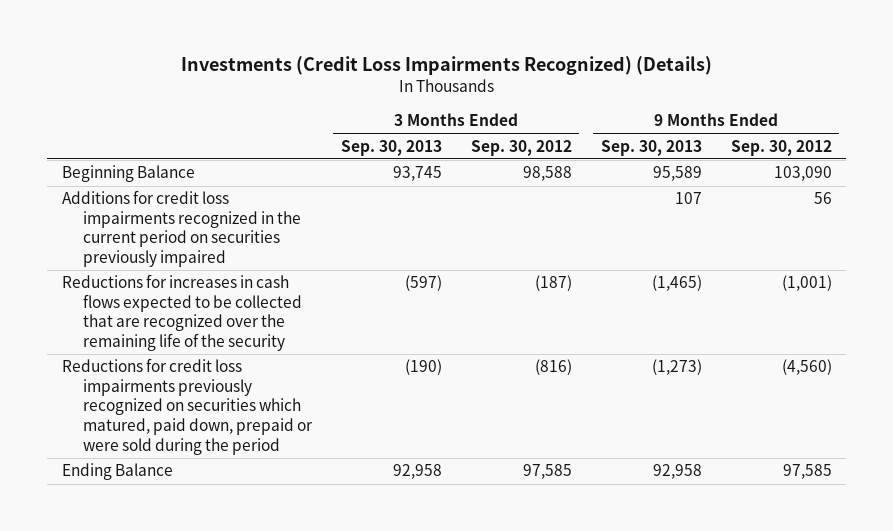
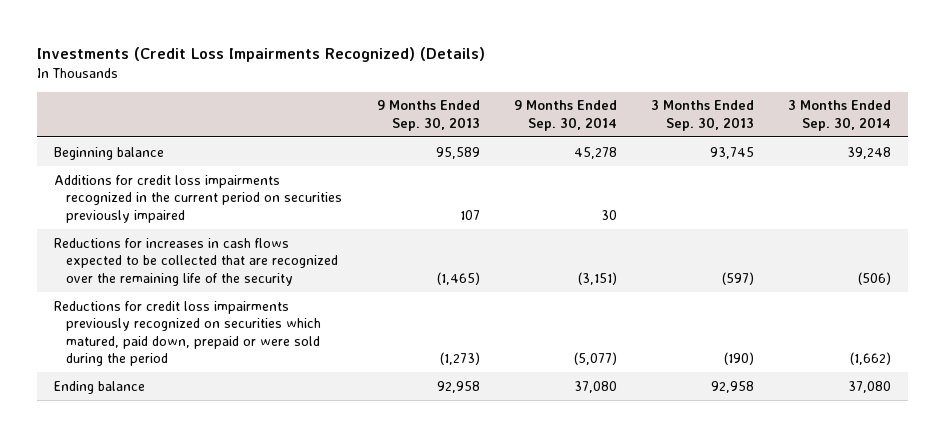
[470,139,572,156] Sep. 30, 2012 -> none
[730,139,832,156] Sep. 30, 2012 -> none
none -> [513,100,617,131] 9 Months Ended Sep. 30, 2014
none -> [788,100,892,131] 3 Months Ended Sep. 30, 2014
[61,165,195,183] Beginning Balance -> [53,146,164,160] Beginning balance
[61,463,173,481] Ending Balance -> [53,380,145,394] Ending balance

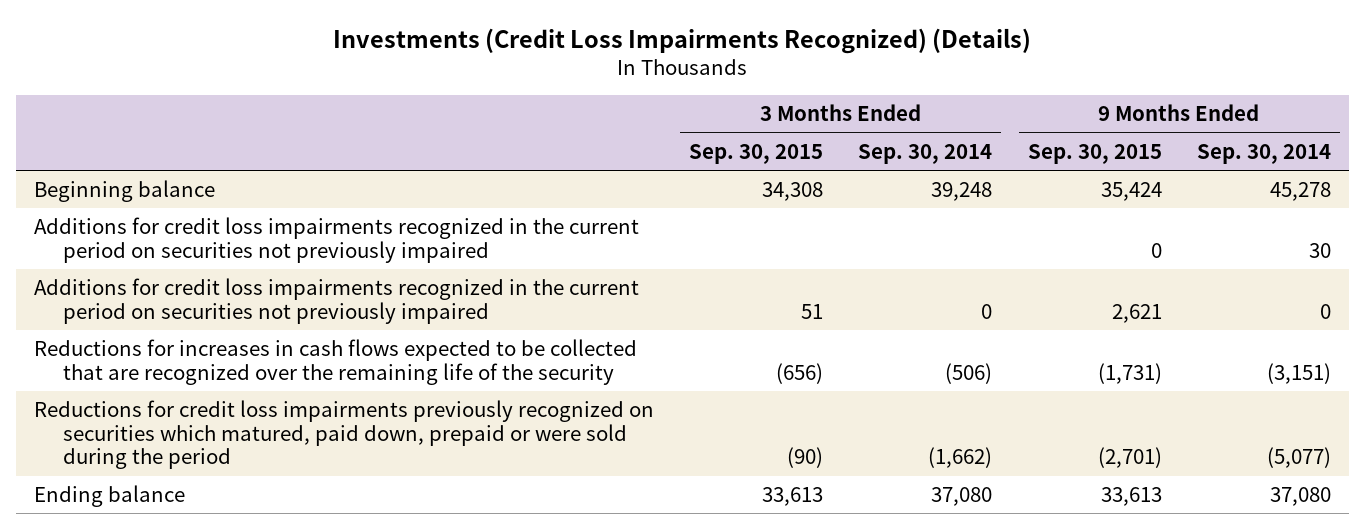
[376,100,480,131] 9 Months Ended Sep. 30, 2013 -> none
[651,100,755,131] 3 Months Ended Sep. 30, 2013 -> none
none -> [689,143,824,164] Sep. 30, 2015
none -> [1027,143,1162,164] Sep. 30, 2015
[53,174,343,223] Additions for credit loss impairments recognized in the current period on securities previously impaired -> [33,217,639,263] Additions for credit loss impairments recognized in the current period on securities not previously impaired
none -> [33,278,639,324] Additions for credit loss impairments recognized in the current period on securities not previously impaired

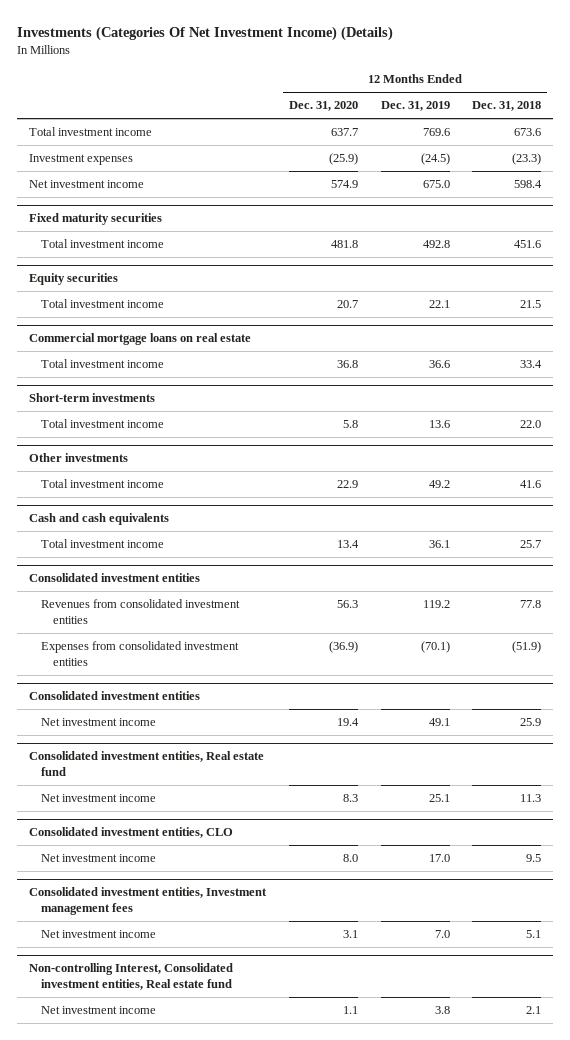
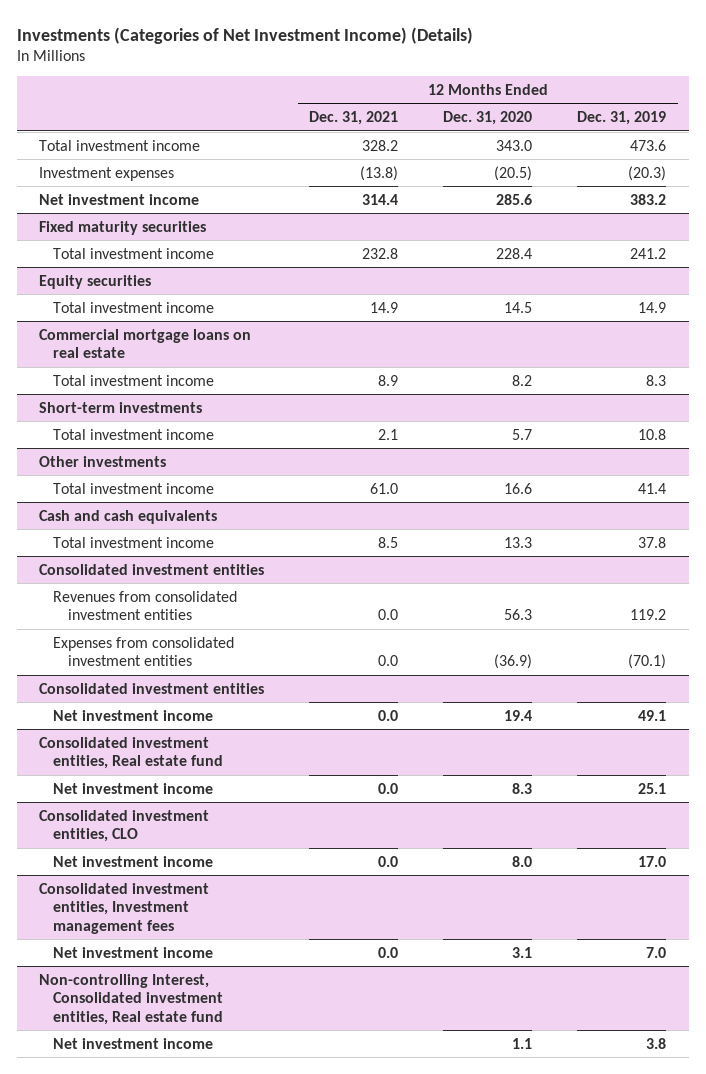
[17,25,394,41] Investments (Categories Of Net Investment Income) (Details) -> [16,26,473,44] Investments (Categories of Net Investment Income) (Details)
[472,101,542,112] Dec. 31, 2018 -> none
none -> [309,111,399,126] Dec. 31, 2021
[330,128,358,137] 637.7 -> [496,139,533,151] 343.0
[422,128,450,137] 769.6 -> [630,139,667,151] 473.6
[328,153,358,166] (25.9) -> [494,165,533,181] (20.5)
[420,153,450,166] (24.5) -> [628,165,667,181] (20.3)
[330,180,358,189] 574.9 -> [496,193,533,205] 285.6
[422,180,450,189] 675.0 -> [630,193,667,205] 383.2
[330,240,358,249] 481.8 -> [496,247,533,259] 228.4
[422,240,450,249] 492.8 -> [630,247,667,259] 241.2
[336,300,358,309] 20.7 -> [504,301,533,313] 14.5
[428,300,450,309] 22.1 -> [638,301,667,313] 14.9
[336,360,358,369] 36.8 -> [512,374,533,386] 8.2
[428,360,450,369] 36.6 -> [646,374,667,386] 8.3
[342,420,358,429] 5.8 -> [512,428,533,440] 5.7
[428,420,450,429] 13.6 -> [638,428,667,440] 10.8
[336,480,358,489] 22.9 -> [504,482,533,494] 16.6
[428,480,450,489] 49.2 -> [638,482,667,494] 41.4
[336,540,359,549] 13.4 -> [504,536,533,548] 13.3
[428,540,450,549] 36.1 -> [638,536,667,548] 37.8

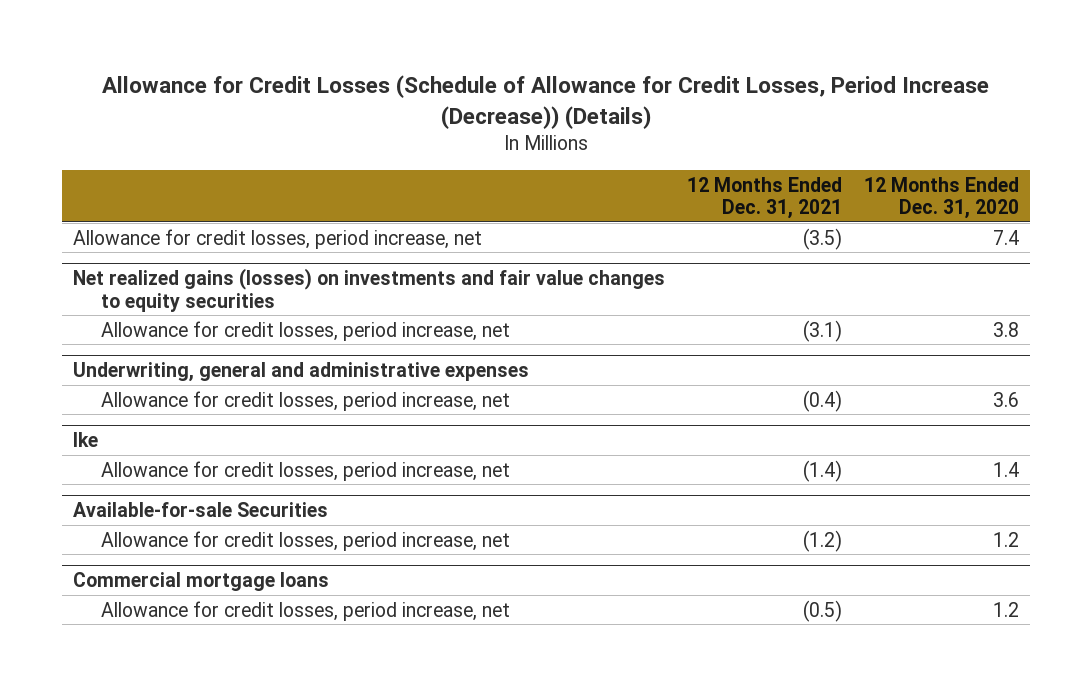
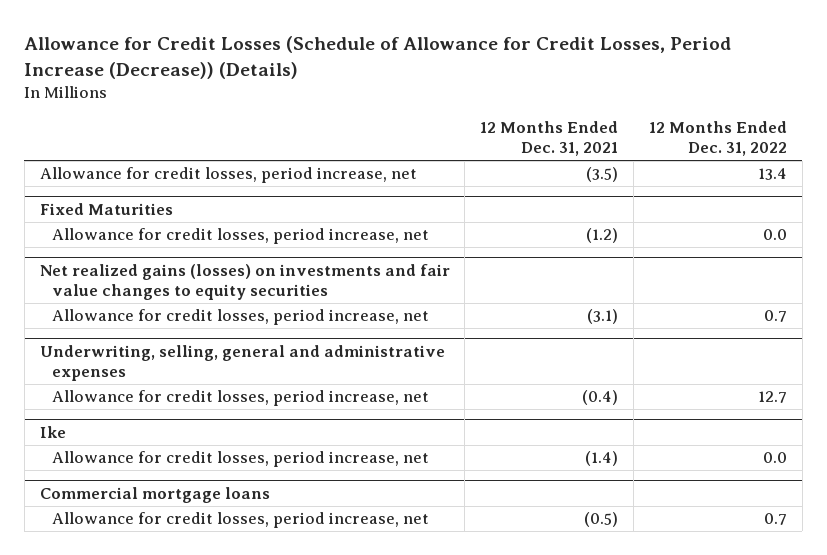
[863,176,1019,220] 12 Months Ended Dec. 31, 2020 -> none
none -> [649,120,788,157] 12 Months Ended Dec. 31, 2022
none -> [39,202,173,215] Fixed Maturities
none -> [51,228,429,245] Allowance for credit losses, period increase, net
[73,362,530,383] Underwriting, general and administrative expenses -> [39,344,445,382] Underwriting, selling, general and administrative expenses
[73,502,329,518] Available-for-sale Securities -> none
[100,530,510,551] Allowance for credit losses, period increase, net -> none

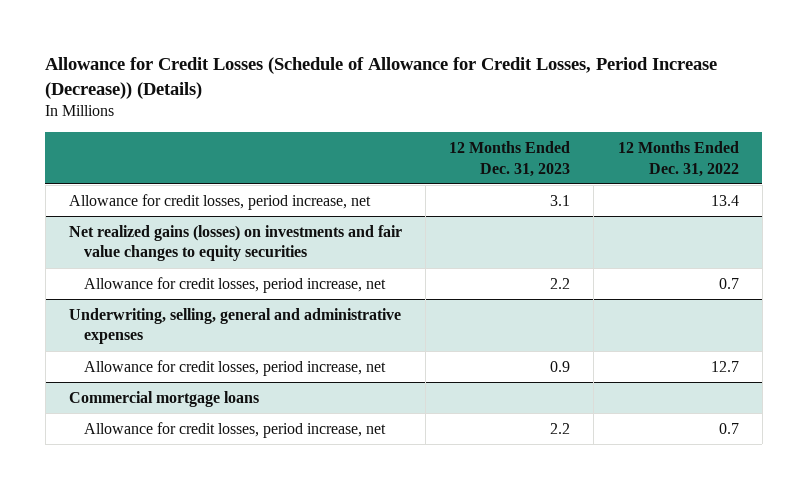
[480,120,619,157] 12 Months Ended Dec. 31, 2021 -> none
none -> [449,141,571,177] 12 Months Ended Dec. 31, 2023
[39,202,173,215] Fixed Maturities -> none
[51,228,429,245] Allowance for credit losses, period increase, net -> none
[39,425,66,438] Ike -> none
[51,451,429,468] Allowance for credit losses, period increase, net -> none

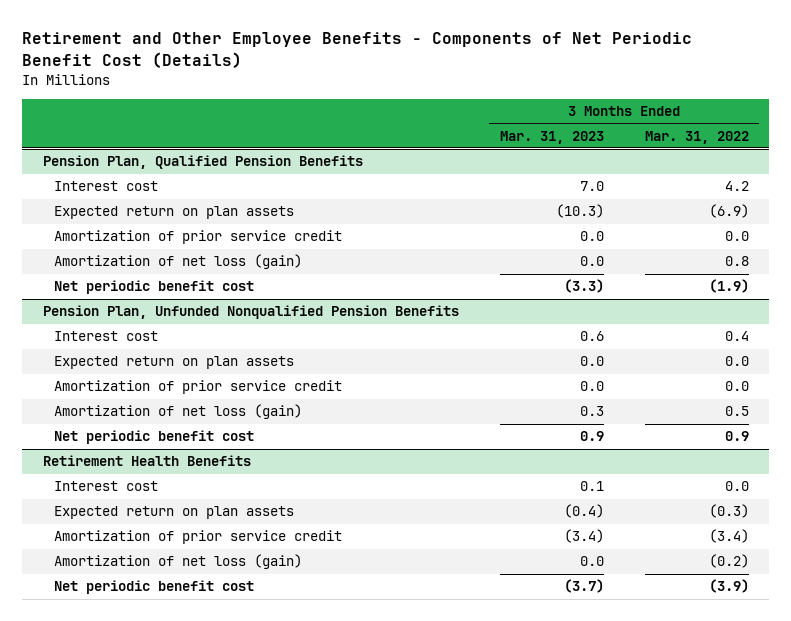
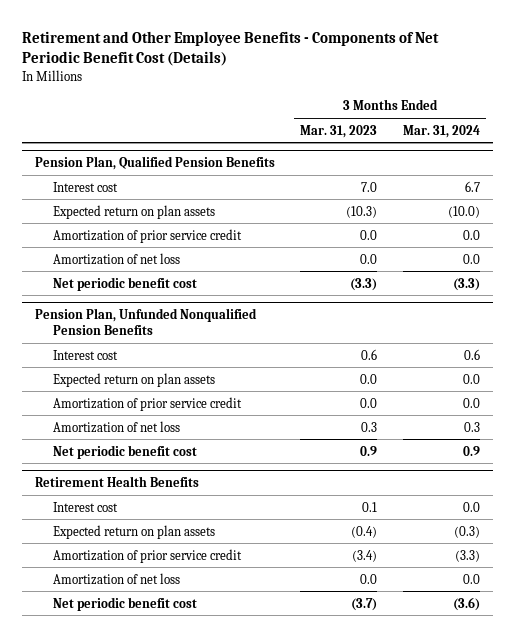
[644,130,749,144] Mar. 31, 2022 -> none
none -> [402,124,480,138] Mar. 31, 2024
[54,254,303,270] Amortization of net loss (gain) -> [52,252,180,265] Amortization of net loss
[54,404,303,420] Amortization of net loss (gain) -> [52,420,180,433] Amortization of net loss
[54,554,303,570] Amortization of net loss (gain) -> [52,572,180,585] Amortization of net loss

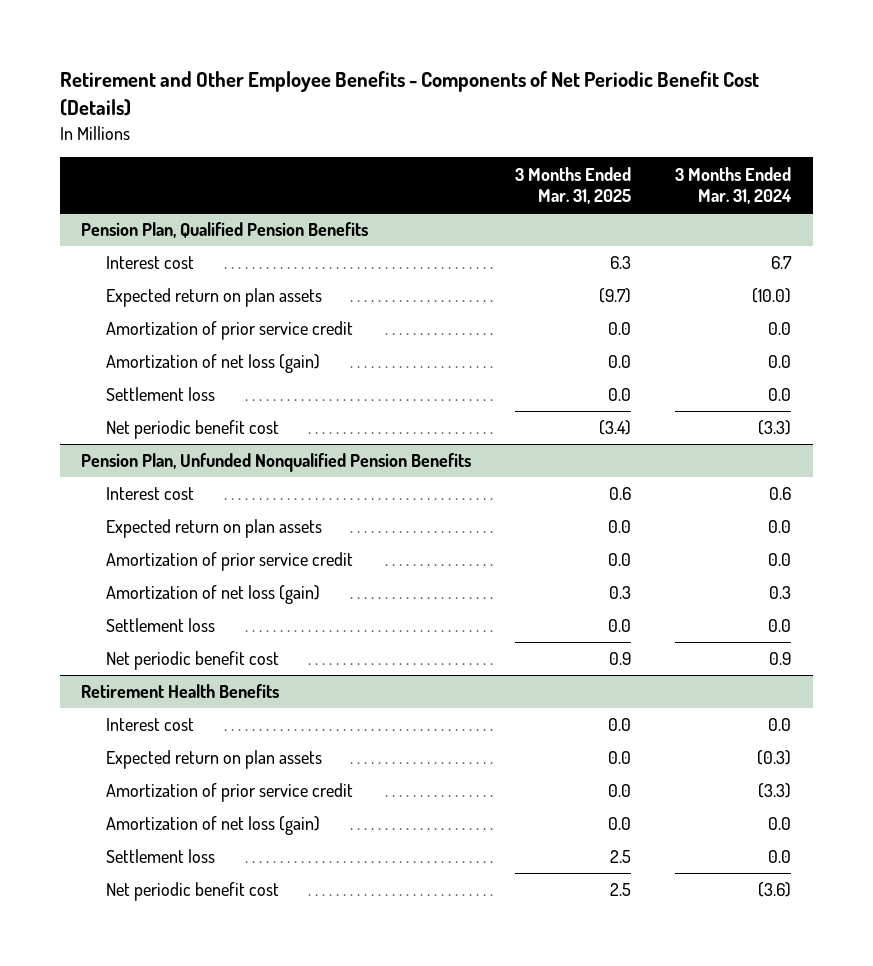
[300,124,378,138] Mar. 31, 2023 -> none
none -> [515,166,632,205] 3 Months Ended Mar. 31, 2025
[52,252,180,265] Amortization of net loss -> [105,354,320,374] Amortization of net loss (gain)
none -> [105,387,215,402] Settlement loss
[52,420,180,433] Amortization of net loss -> [105,585,320,605] Amortization of net loss (gain)
none -> [105,618,215,633] Settlement loss
[52,572,180,585] Amortization of net loss -> [105,816,320,836] Amortization of net loss (gain)
none -> [105,849,215,864] Settlement loss

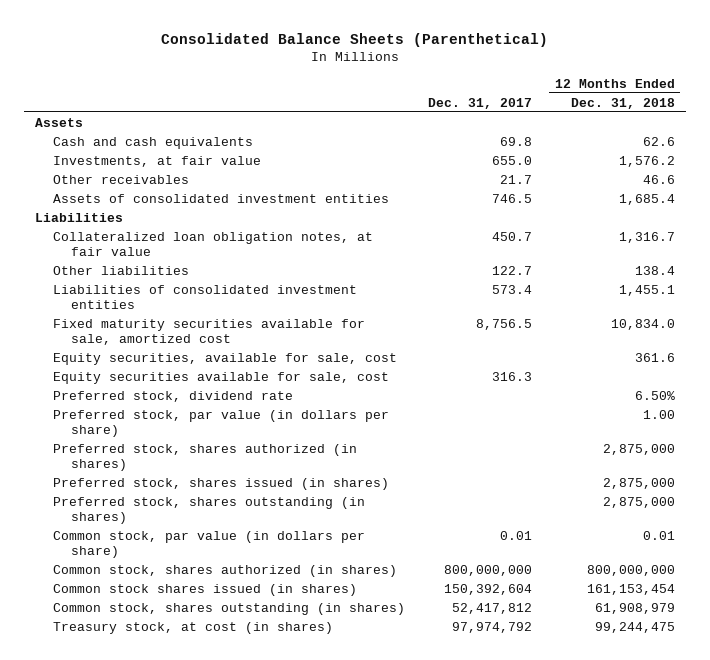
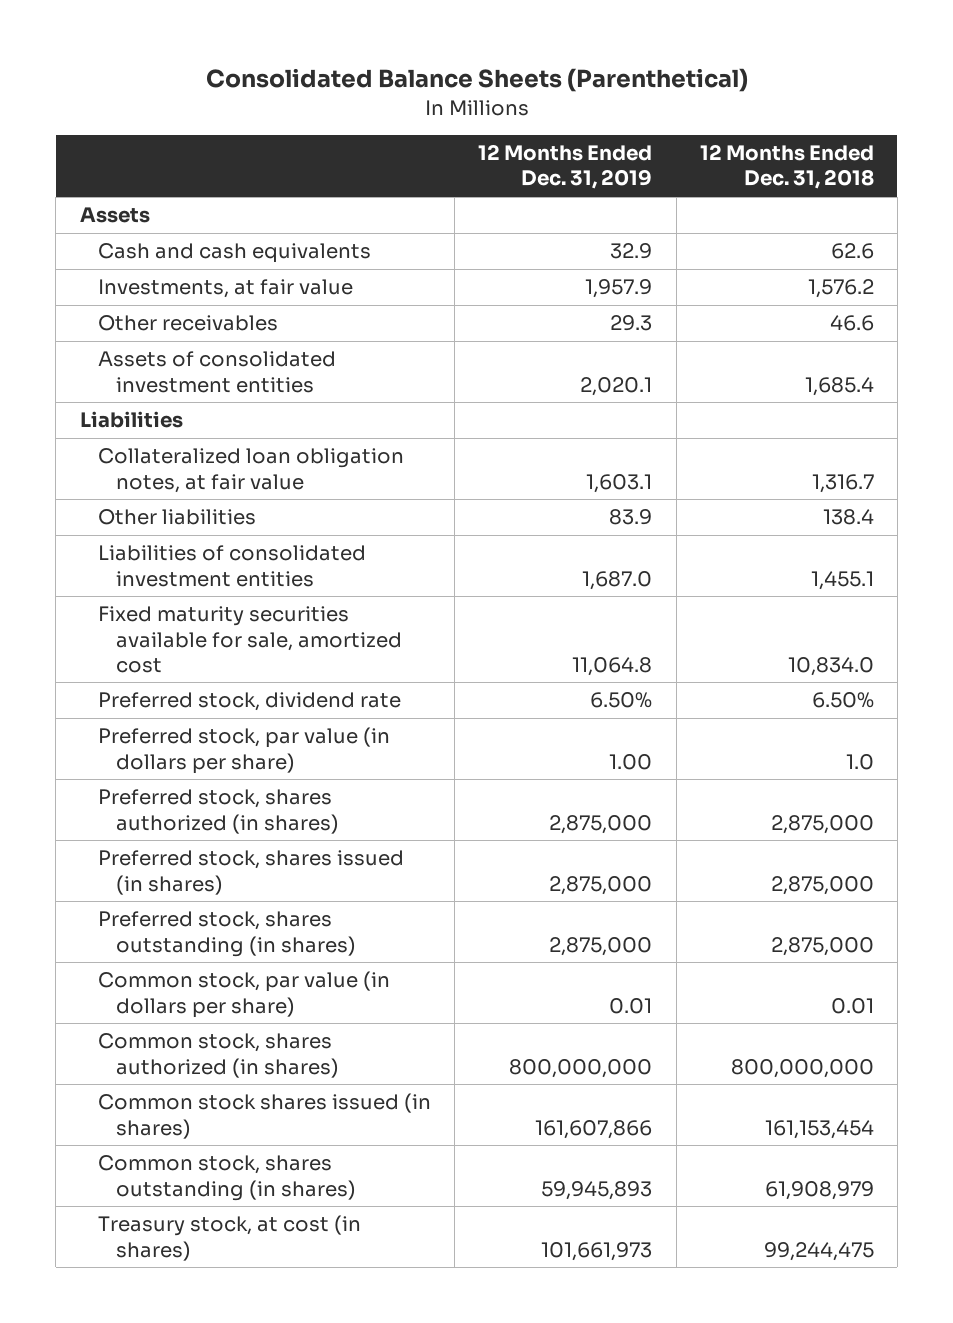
[428,97,533,109] Dec. 31, 2017 -> none
none -> [478,144,653,190] 12 Months Ended Dec. 31, 2019
[53,352,398,365] Equity securities, available for sale, cost -> none
[53,371,390,384] Equity securities available for sale, cost -> none
[642,409,675,419] 1.00 -> [845,753,874,770] 1.0

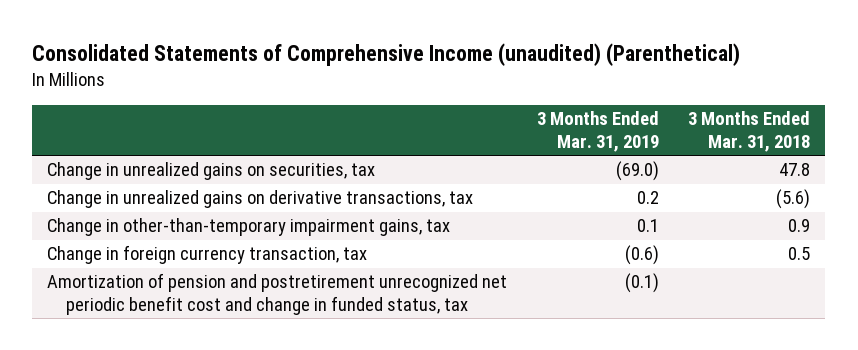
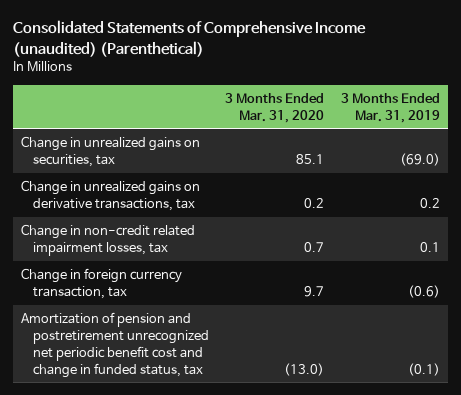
[688,111,811,152] 3 Months Ended Mar. 31, 2018 -> none
none -> [225,92,325,123] 3 Months Ended Mar. 31, 2020
[47,218,451,237] Change in other-than-temporary impairment gains, tax -> none
none -> [21,224,196,257] Change in non-credit related impairment losses, tax

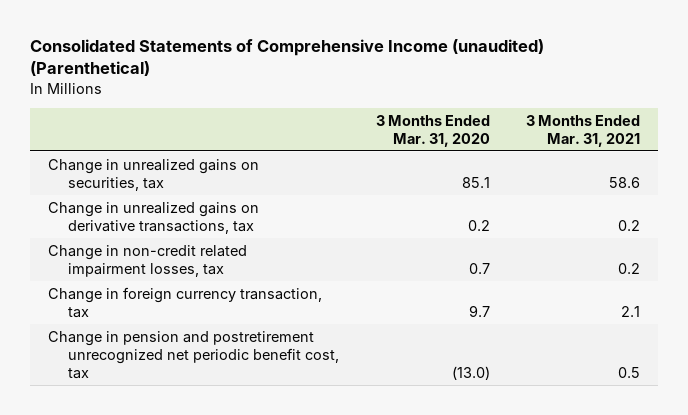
[340,92,440,123] 3 Months Ended Mar. 31, 2019 -> none
none -> [526,114,641,147] 3 Months Ended Mar. 31, 2021
[21,312,209,378] Amortization of pension and postretirement unrecognized net periodic benefit cost and change in funded status, tax -> [47,330,340,379] Change in pension and postretirement unrecognized net periodic benefit cost, tax

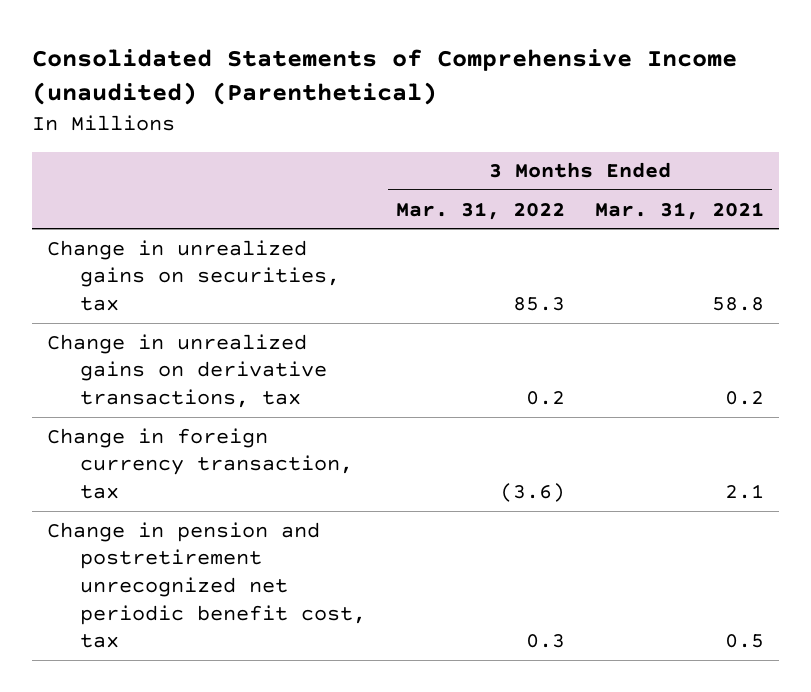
[375,114,490,147] 3 Months Ended Mar. 31, 2020 -> none
none -> [395,201,565,220] Mar. 31, 2022
[609,176,641,188] 58.6 -> [712,297,765,312] 58.8
[47,244,247,277] Change in non-credit related impairment losses, tax -> none

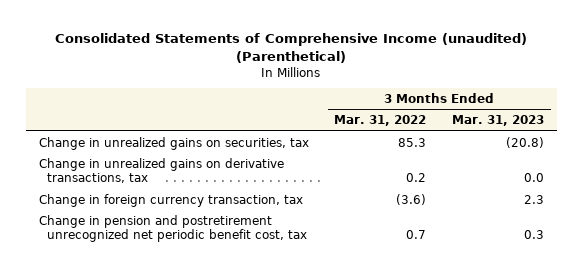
[595,201,765,220] Mar. 31, 2021 -> none
none -> [452,115,545,127] Mar. 31, 2023
[525,634,565,649] 0.3 -> [406,230,427,240] 0.7

